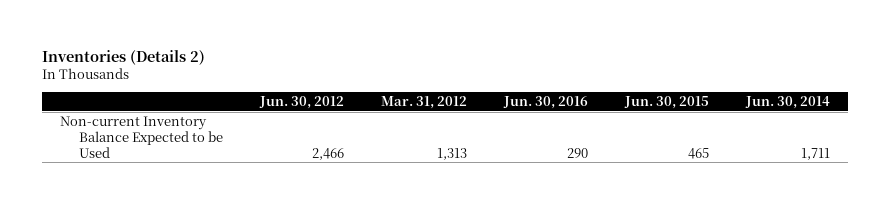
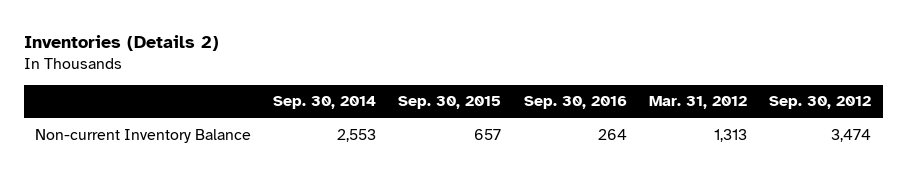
[259,95,345,109] Jun. 30, 2012 -> none
[502,95,588,109] Jun. 30, 2016 -> none
[623,95,709,109] Jun. 30, 2015 -> none
[744,95,830,109] Jun. 30, 2014 -> none
none -> [273,96,377,110] Sep. 30, 2014
none -> [398,96,502,110] Sep. 30, 2015
none -> [523,96,627,110] Sep. 30, 2016
none -> [769,96,872,110] Sep. 30, 2012
[60,116,224,158] Non-current Inventory Balance Expected to be Used -> [34,128,251,143] Non-current Inventory Balance

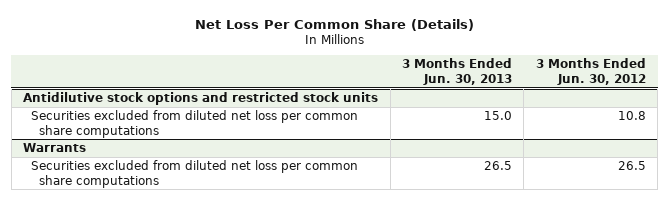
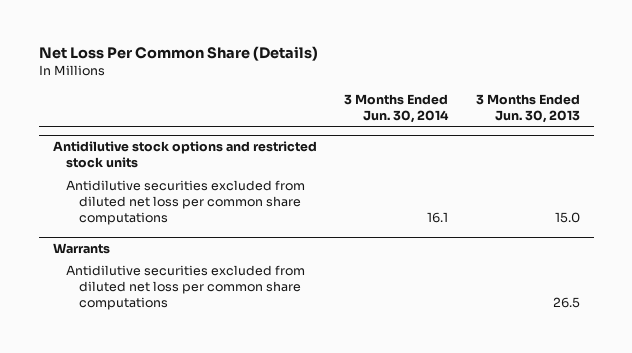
[535,58,646,86] 3 Months Ended Jun. 30, 2012 -> none
none -> [344,93,450,123] 3 Months Ended Jun. 30, 2014
[31,109,359,138] Securities excluded from diluted net loss per common share computations -> [65,179,305,226] Antidilutive securities excluded from diluted net loss per common share computations
[31,159,359,188] Securities excluded from diluted net loss per common share computations -> [65,264,305,311] Antidilutive securities excluded from diluted net loss per common share computations

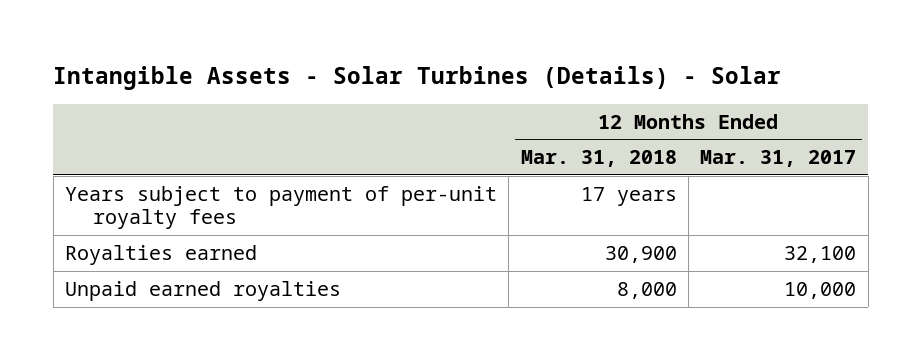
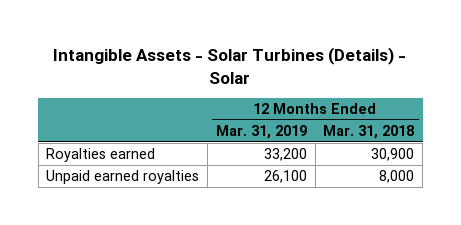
[700,150,857,168] Mar. 31, 2017 -> none
none -> [215,124,307,139] Mar. 31, 2019
[64,185,497,230] Years subject to payment of per-unit royalty fees -> none

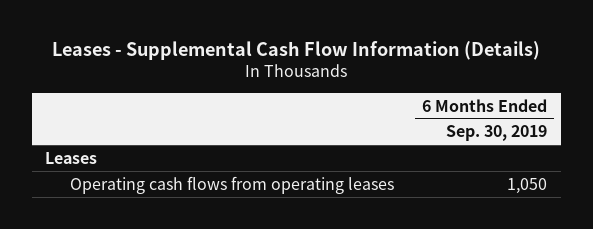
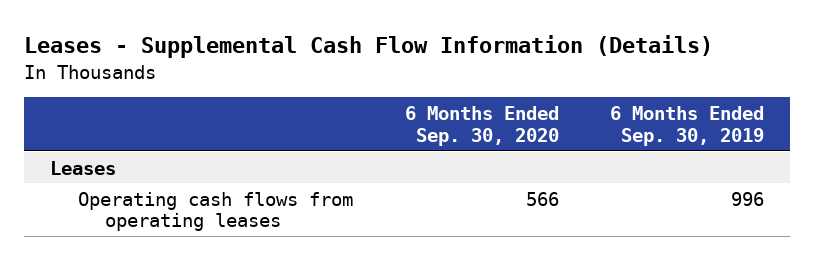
none -> [404,105,559,146] 6 Months Ended Sep. 30, 2020
[507,177,548,194] 1,050 -> [731,191,765,206] 996

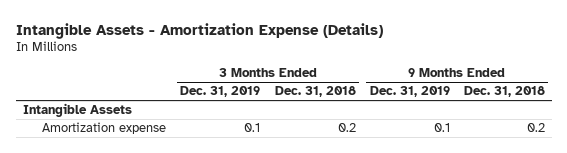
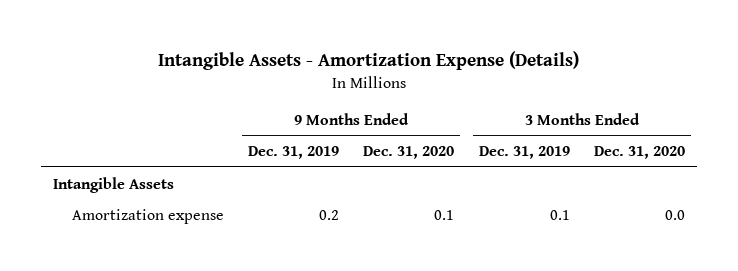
[274,86,356,98] Dec. 31, 2018 -> none
[463,86,545,98] Dec. 31, 2018 -> none
none -> [363,146,455,160] Dec. 31, 2020
none -> [593,146,685,160] Dec. 31, 2020
[433,123,450,133] 0.1 -> [319,209,340,220] 0.2

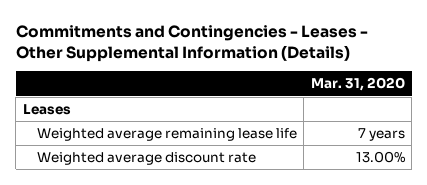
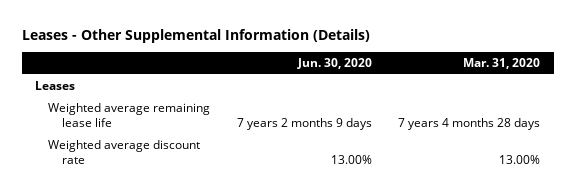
[15,24,368,62] Commitments and Contingencies - Leases - Other Supplemental Information (Details) -> [21,28,370,43] Leases - Other Supplemental Information (Details)
none -> [296,57,372,69] Jun. 30, 2020
[357,128,405,142] 7 years -> [398,118,541,131] 7 years 4 months 28 days

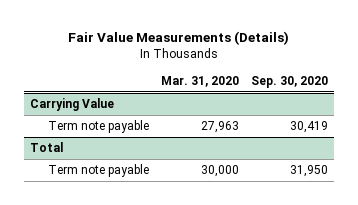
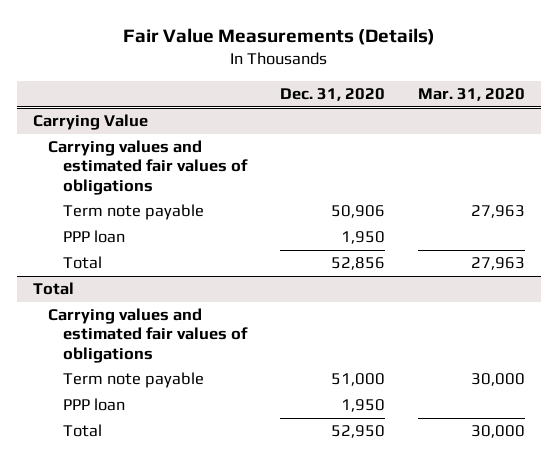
[251,76,329,89] Sep. 30, 2020 -> none
none -> [279,88,385,102] Dec. 31, 2020
none -> [47,140,248,195] Carrying values and estimated fair values of obligations
none -> [62,230,125,244] PPP loan
none -> [62,256,102,270] Total
none -> [47,308,248,363] Carrying values and estimated fair values of obligations
none -> [62,398,125,412] PPP loan
none -> [62,424,102,438] Total

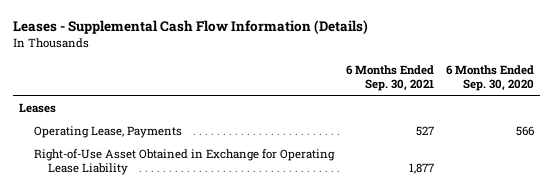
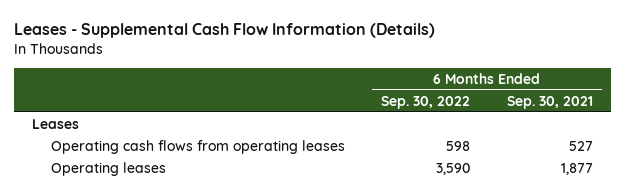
[446,65,535,92] 6 Months Ended Sep. 30, 2020 -> none
none -> [381,95,471,109] Sep. 30, 2022
[33,125,182,138] Operating Lease, Payments -> [50,139,345,154] Operating cash flows from operating leases
[33,148,335,175] Right-of-Use Asset Obtained in Exchange for Operating Lease Liability -> [50,161,166,176] Operating leases

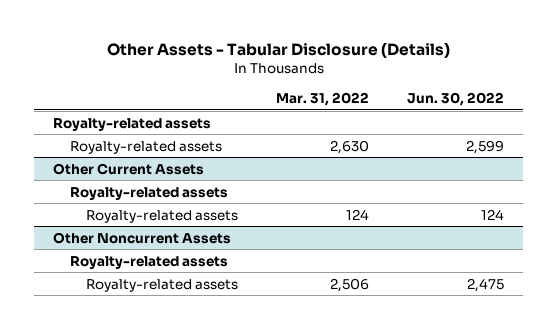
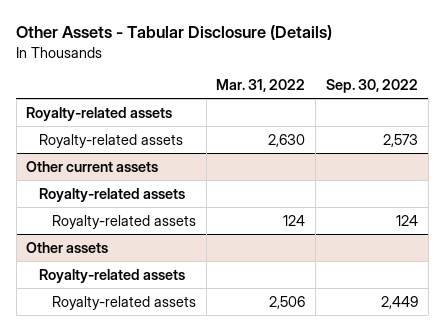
[407,91,505,106] Jun. 30, 2022 -> none
none -> [325,79,418,94] Sep. 30, 2022
[53,162,205,175] Other Current Assets -> [26,160,159,172] Other current assets
[53,231,232,244] Other Noncurrent Assets -> [26,241,109,253] Other assets

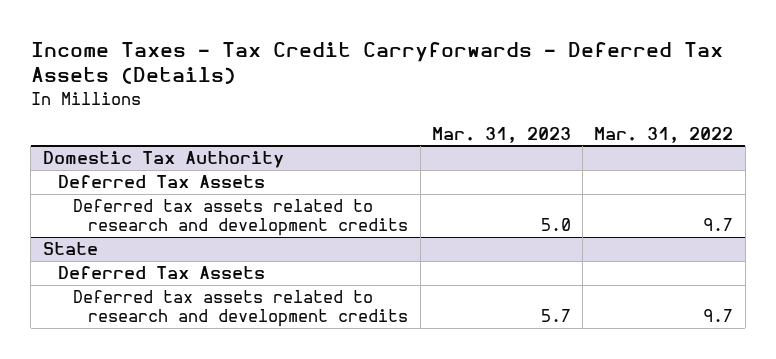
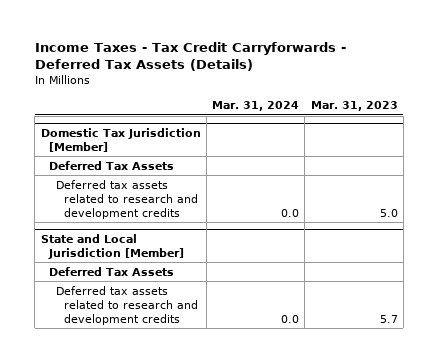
[594,126,734,143] Mar. 31, 2022 -> none
none -> [212,101,300,112] Mar. 31, 2024
[42,151,284,169] Domestic Tax Authority -> [40,127,201,152] Domestic Tax Jurisdiction [Member]
[42,242,98,256] State -> [40,233,184,259] State and Local Jurisdiction [Member]

